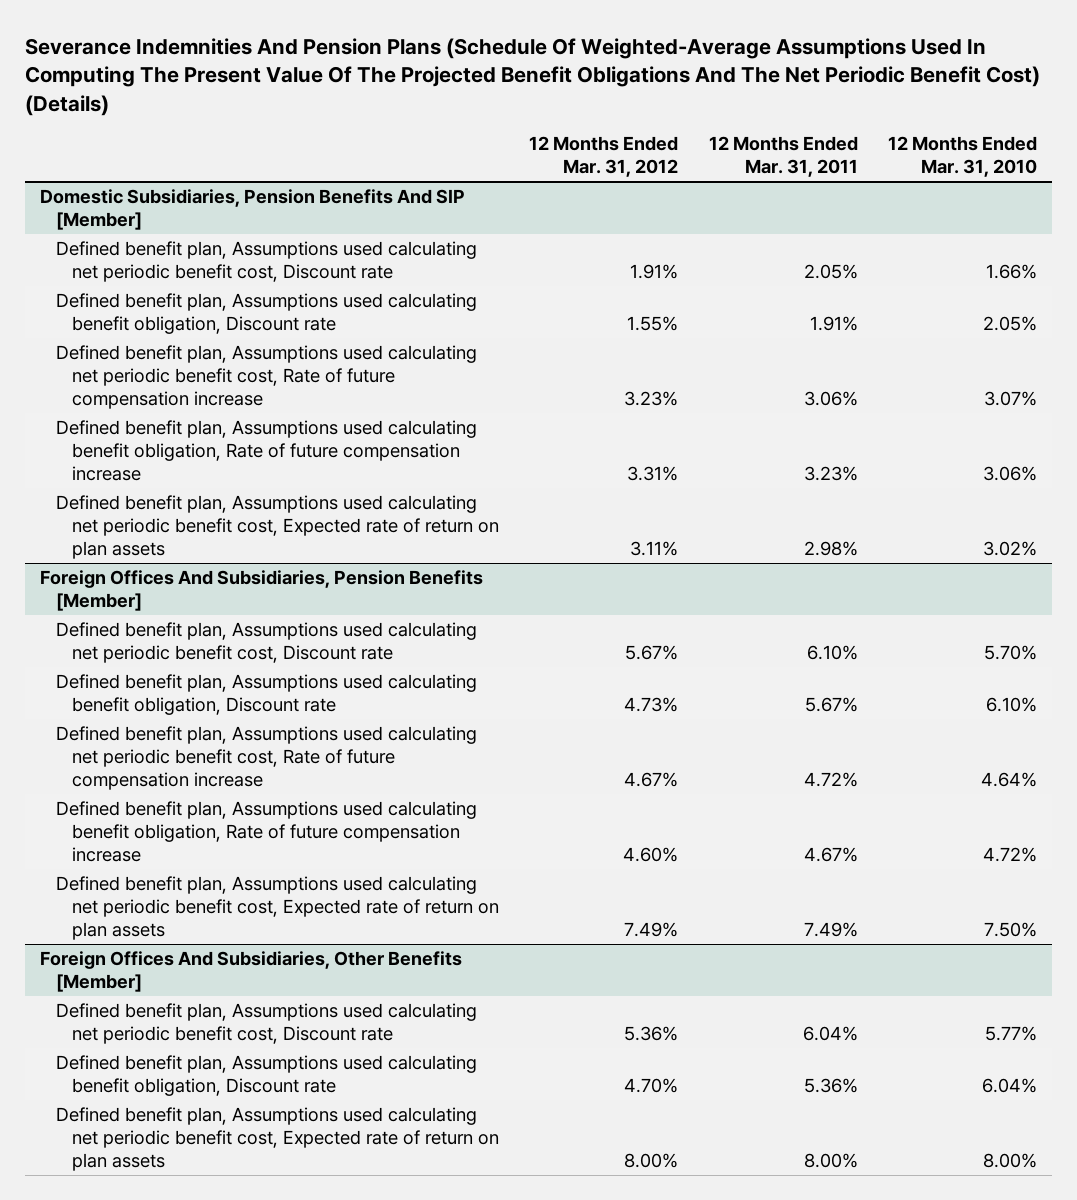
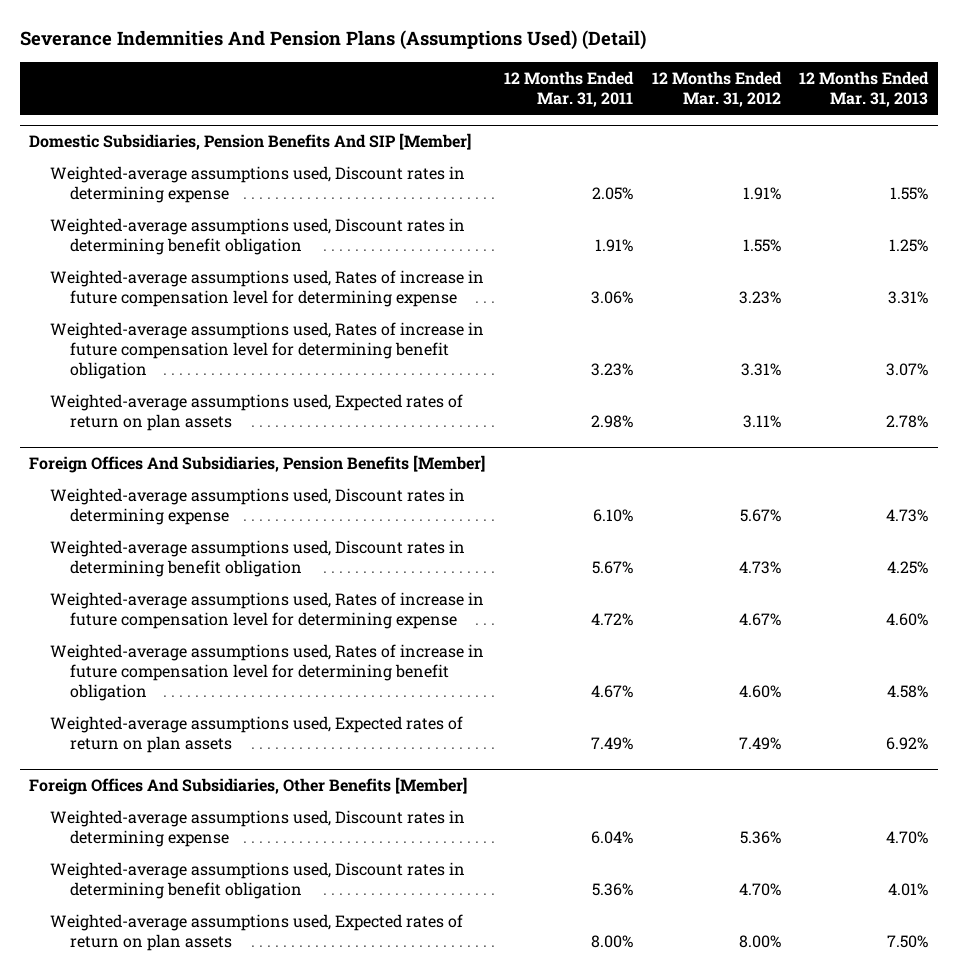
[24,37,1040,116] Severance Indemnities And Pension Plans (Schedule Of Weighted-Average Assumptions Used In Computing The Present Value Of The Projected Benefit Obligations And The Net Periodic Benefit Cost) (Details) -> [20,30,647,51] Severance Indemnities And Pension Plans (Assumptions Used) (Detail)
[887,136,1037,178] 12 Months Ended Mar. 31, 2010 -> none
none -> [799,70,930,107] 12 Months Ended Mar. 31, 2013
[56,241,478,283] Defined benefit plan, Assumptions used calculating net periodic benefit cost, Discount rate -> [49,166,465,204] Weighted-average assumptions used, Discount rates in determining expense
[56,293,478,335] Defined benefit plan, Assumptions used calculating benefit obligation, Discount rate -> [49,218,465,256] Weighted-average assumptions used, Discount rates in determining benefit obligation
[56,345,478,409] Defined benefit plan, Assumptions used calculating net periodic benefit cost, Rate of future compensation increase -> [49,270,484,308] Weighted-average assumptions used, Rates of increase in future compensation level for determining expense
[56,420,478,481] Defined benefit plan, Assumptions used calculating benefit obligation, Rate of future compensation increase -> [49,322,484,380] Weighted-average assumptions used, Rates of increase in future compensation level for determining benefit obligation
[56,495,499,559] Defined benefit plan, Assumptions used calculating net periodic benefit cost, Expected rate of return on plan assets -> [49,394,463,432] Weighted-average assumptions used, Expected rates of return on plan assets
[56,622,478,664] Defined benefit plan, Assumptions used calculating net periodic benefit cost, Discount rate -> [49,488,465,526] Weighted-average assumptions used, Discount rates in determining expense
[56,674,478,716] Defined benefit plan, Assumptions used calculating benefit obligation, Discount rate -> [49,540,465,578] Weighted-average assumptions used, Discount rates in determining benefit obligation
[56,726,478,790] Defined benefit plan, Assumptions used calculating net periodic benefit cost, Rate of future compensation increase -> [49,592,484,630] Weighted-average assumptions used, Rates of increase in future compensation level for determining expense
[56,801,478,862] Defined benefit plan, Assumptions used calculating benefit obligation, Rate of future compensation increase -> [49,644,484,702] Weighted-average assumptions used, Rates of increase in future compensation level for determining benefit obligation
[56,876,499,940] Defined benefit plan, Assumptions used calculating net periodic benefit cost, Expected rate of return on plan assets -> [49,716,463,754] Weighted-average assumptions used, Expected rates of return on plan assets
[56,1003,478,1045] Defined benefit plan, Assumptions used calculating net periodic benefit cost, Discount rate -> [49,810,465,848] Weighted-average assumptions used, Discount rates in determining expense
[56,1055,478,1097] Defined benefit plan, Assumptions used calculating benefit obligation, Discount rate -> [49,862,465,900] Weighted-average assumptions used, Discount rates in determining benefit obligation
[56,1107,499,1171] Defined benefit plan, Assumptions used calculating net periodic benefit cost, Expected rate of return on plan assets -> [49,914,463,952] Weighted-average assumptions used, Expected rates of return on plan assets

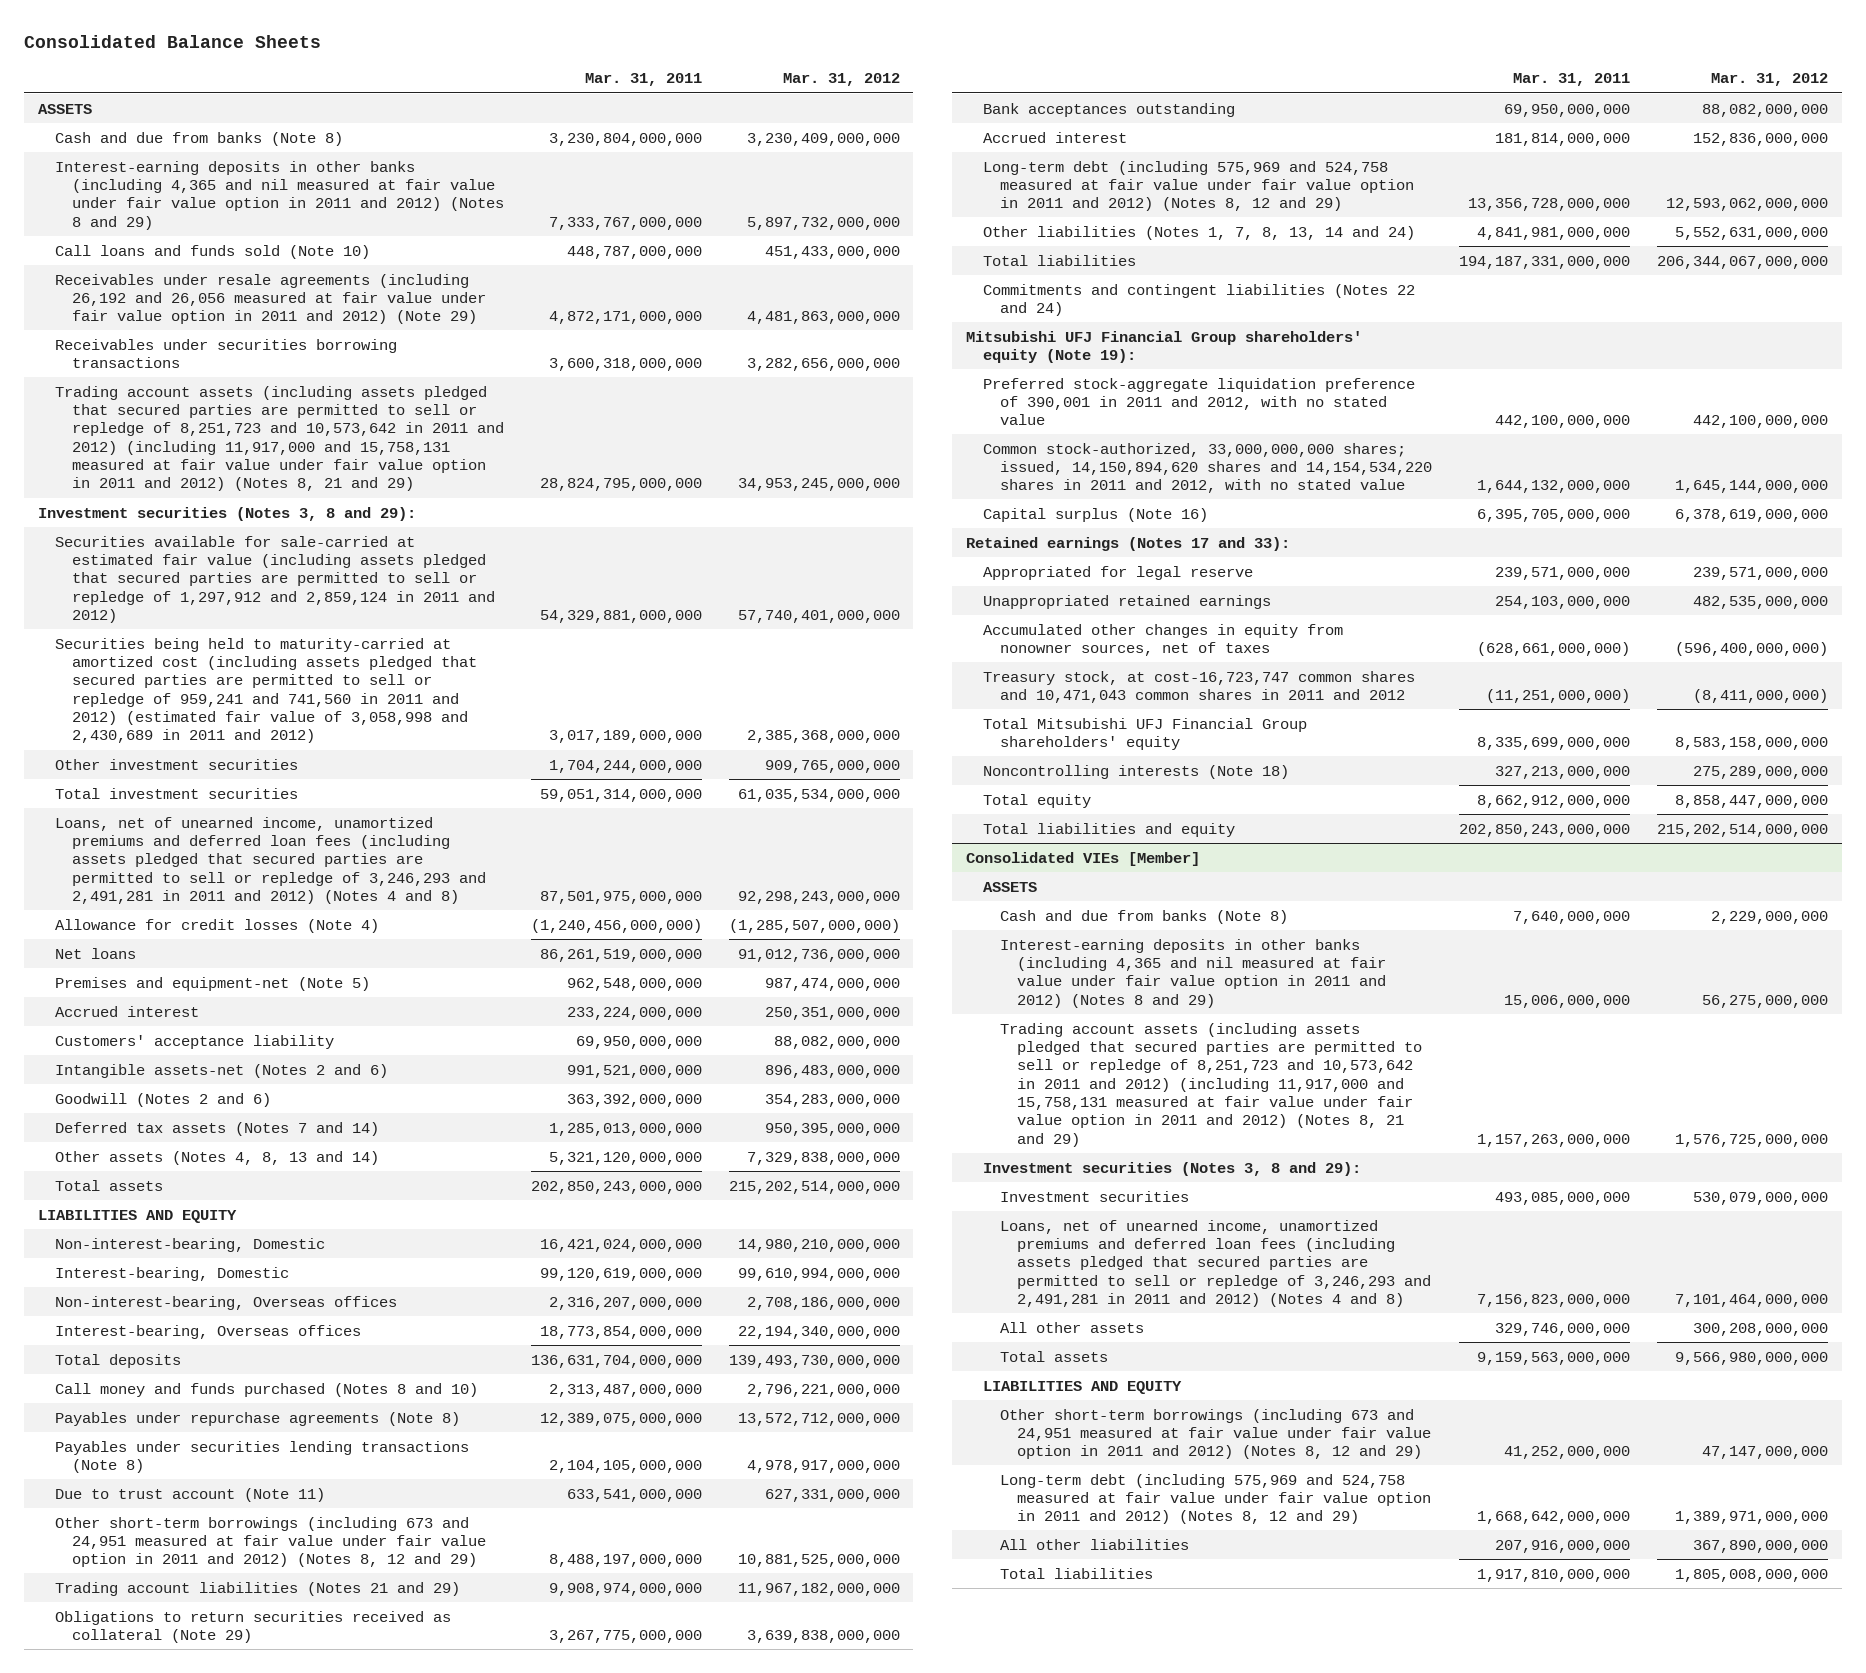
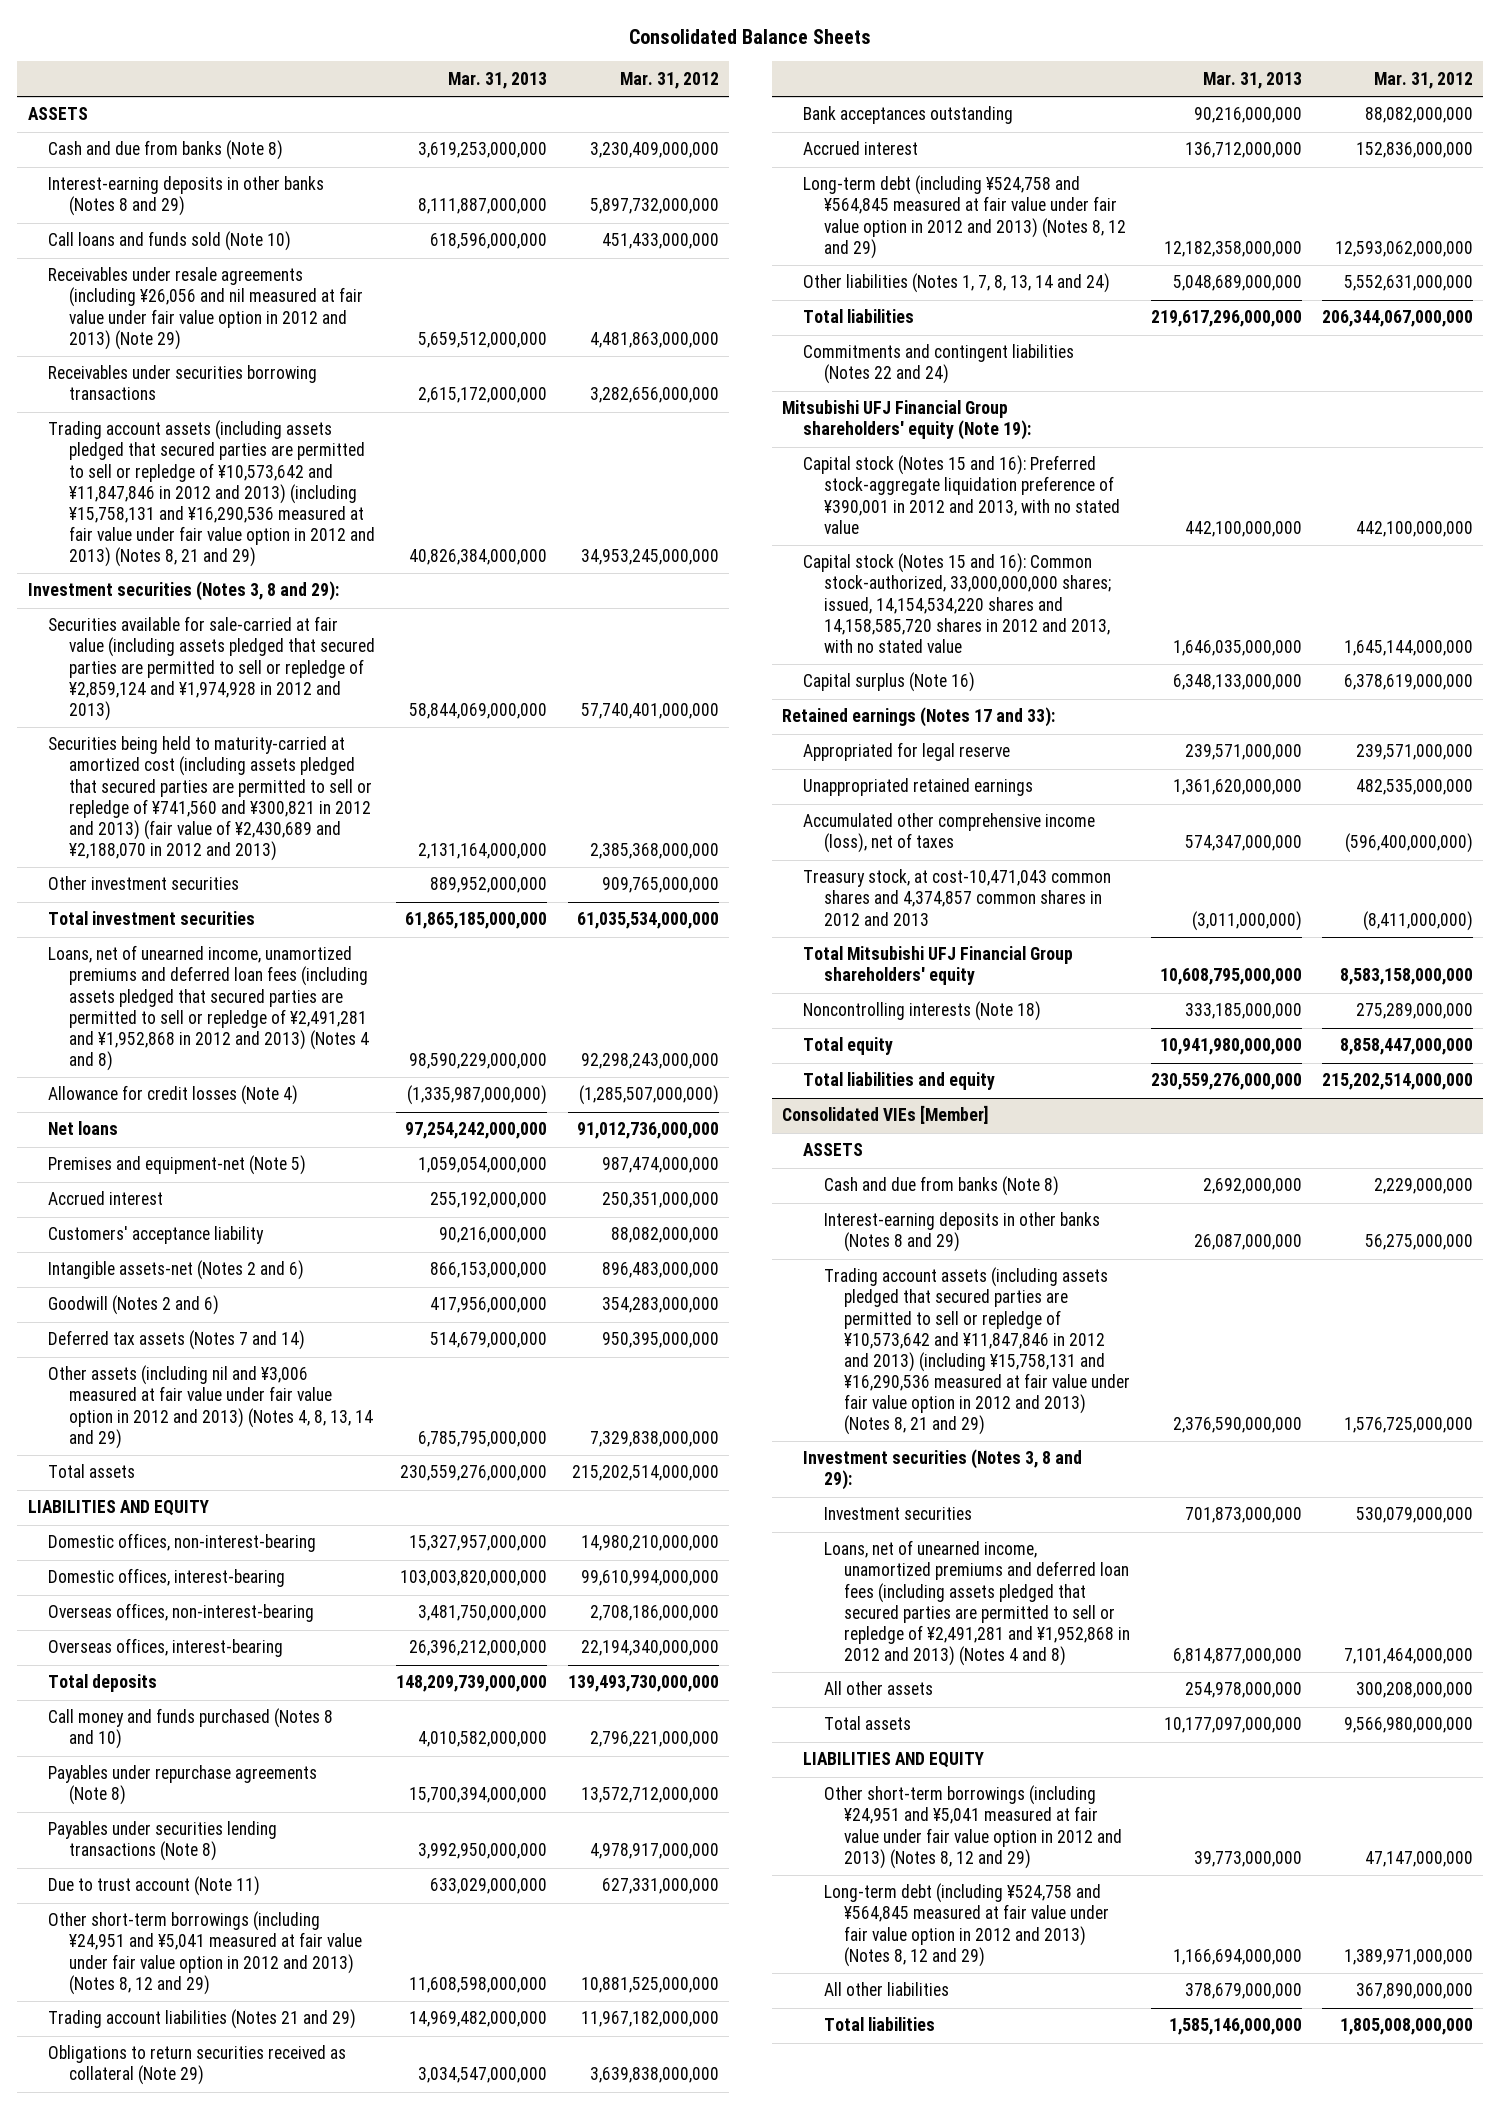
[584,73,702,87] Mar. 31, 2011 -> none
none -> [448,71,548,89] Mar. 31, 2013
[54,160,504,230] Interest-earning deposits in other banks (including 4,365 and nil measured at fair value under fair value option in 2011 and 2012) (Notes 8 and 29) -> [48,176,325,217] Interest-earning deposits in other banks (Notes 8 and 29)
[54,273,486,325] Receivables under resale agreements (including 26,192 and 26,056 measured at fair value under fair value option in 2011 and 2012) (Note 29) -> [48,267,364,350] Receivables under resale agreements (including ¥26,056 and nil measured at fair value under fair value option in 2012 and 2013) (Note 29)
[54,385,504,492] Trading account assets (including assets pledged that secured parties are permitted to sell or repledge of 8,251,723 and 10,573,642 in 2011 and 2012) (including 11,917,000 and 15,758,131 measured at fair value under fair value option in 2011 and 2012) (Notes 8, 21 and 29) -> [48,420,376,567] Trading account assets (including assets pledged that secured parties are permitted to sell or repledge of ¥10,573,642 and ¥11,847,846 in 2012 and 2013) (including ¥15,758,131 and ¥16,290,536 measured at fair value under fair value option in 2012 and 2013) (Notes 8, 21 and 29)
[54,535,495,624] Securities available for sale-carried at estimated fair value (including assets pledged that secured parties are permitted to sell or repledge of 1,297,912 and 2,859,124 in 2011 and 2012) -> [48,616,376,721] Securities available for sale-carried at fair value (including assets pledged that secured parties are permitted to sell or repledge of ¥2,859,124 and ¥1,974,928 in 2012 and 2013)
[54,637,477,744] Securities being held to maturity-carried at amortized cost (including assets pledged that secured parties are permitted to sell or repledge of 959,241 and 741,560 in 2011 and 2012) (estimated fair value of 3,058,998 and 2,430,689 in 2011 and 2012) -> [48,736,373,861] Securities being held to maturity-carried at amortized cost (including assets pledged that secured parties are permitted to sell or repledge of ¥741,560 and ¥300,821 in 2012 and 2013) (fair value of ¥2,430,689 and ¥2,188,070 in 2012 and 2013)
[54,816,486,905] Loans, net of unearned income, unamortized premiums and deferred loan fees (including assets pledged that secured parties are permitted to sell or repledge of 3,246,293 and 2,491,281 in 2011 and 2012) (Notes 4 and 8) -> [48,945,370,1071] Loans, net of unearned income, unamortized premiums and deferred loan fees (including assets pledged that secured parties are permitted to sell or repledge of ¥2,491,281 and ¥1,952,868 in 2012 and 2013) (Notes 4 and 8)
[54,1150,379,1165] Other assets (Notes 4, 8, 13 and 14) -> [48,1365,374,1449] Other assets (including nil and ¥3,006 measured at fair value under fair value option in 2012 and 2013) (Notes 4, 8, 13, 14 and 29)
[54,1237,325,1252] Non-interest-bearing, Domestic -> [48,1533,317,1553] Domestic offices, non-interest-bearing
[54,1266,289,1281] Interest-bearing, Domestic -> [48,1568,286,1588] Domestic offices, interest-bearing
[54,1295,397,1310] Non-interest-bearing, Overseas offices -> [48,1603,315,1623] Overseas offices, non-interest-bearing
[54,1324,361,1339] Interest-bearing, Overseas offices -> [48,1638,284,1658] Overseas offices, interest-bearing
[54,1516,486,1568] Other short-term borrowings (including 673 and 24,951 measured at fair value under fair value option in 2011 and 2012) (Notes 8, 12 and 29) -> [48,1911,363,1995] Other short-term borrowings (including ¥24,951 and ¥5,041 measured at fair value under fair value option in 2012 and 2013) (Notes 8, 12 and 29)
[983,160,1415,212] Long-term debt (including 575,969 and 524,758 measured at fair value under fair value option in 2011 and 2012) (Notes 8, 12 and 29) -> [802,175,1126,259] Long-term debt (including ¥524,758 and ¥564,845 measured at fair value under fair value option in 2012 and 2013) (Notes 8, 12 and 29)
[983,377,1416,426] Preferred stock-aggregate liquidation preference of 390,001 in 2011 and 2012, with no stated value -> [802,455,1120,534] Capital stock (Notes 15 and 16): Preferred stock-aggregate liquidation preference of ¥390,001 in 2012 and 2013, with no stated value
[983,442,1433,494] Common stock-authorized, 33,000,000,000 shares; issued, 14,150,894,620 shares and 14,154,534,220 shares in 2011 and 2012, with no stated value -> [802,553,1111,653] Capital stock (Notes 15 and 16): Common stock-authorized, 33,000,000,000 shares; issued, 14,154,534,220 shares and 14,158,585,720 shares in 2012 and 2013, with no stated value
[983,623,1344,656] Accumulated other changes in equity from nonowner sources, net of taxes -> [802,813,1095,854] Accumulated other comprehensive income (loss), net of taxes
[983,670,1416,703] Treasury stock, at cost-16,723,747 common shares and 10,471,043 common shares in 2011 and 2012 -> [802,869,1111,926] Treasury stock, at cost-10,471,043 common shares and 4,374,857 common shares in 2012 and 2013
[1000,938,1387,1008] Interest-earning deposits in other banks (including 4,365 and nil measured at fair value under fair value option in 2011 and 2012) (Notes 8 and 29) -> [823,1212,1100,1253] Interest-earning deposits in other banks (Notes 8 and 29)
[1000,1022,1423,1147] Trading account assets (including assets pledged that secured parties are permitted to sell or repledge of 8,251,723 and 10,573,642 in 2011 and 2012) (including 11,917,000 and 15,758,131 measured at fair value under fair value option in 2011 and 2012) (Notes 8, 21 and 29) -> [823,1267,1131,1435] Trading account assets (including assets pledged that secured parties are permitted to sell or repledge of ¥10,573,642 and ¥11,847,846 in 2012 and 2013) (including ¥15,758,131 and ¥16,290,536 measured at fair value under fair value option in 2012 and 2013) (Notes 8, 21 and 29)
[1000,1219,1432,1308] Loans, net of unearned income, unamortized premiums and deferred loan fees (including assets pledged that secured parties are permitted to sell or repledge of 3,246,293 and 2,491,281 in 2011 and 2012) (Notes 4 and 8) -> [823,1540,1131,1666] Loans, net of unearned income, unamortized premiums and deferred loan fees (including assets pledged that secured parties are permitted to sell or repledge of ¥2,491,281 and ¥1,952,868 in 2012 and 2013) (Notes 4 and 8)
[1000,1408,1432,1460] Other short-term borrowings (including 673 and 24,951 measured at fair value under fair value option in 2011 and 2012) (Notes 8, 12 and 29) -> [823,1785,1123,1869] Other short-term borrowings (including ¥24,951 and ¥5,041 measured at fair value under fair value option in 2012 and 2013) (Notes 8, 12 and 29)
[1000,1473,1432,1525] Long-term debt (including 575,969 and 524,758 measured at fair value under fair value option in 2011 and 2012) (Notes 8, 12 and 29) -> [823,1883,1110,1967] Long-term debt (including ¥524,758 and ¥564,845 measured at fair value under fair value option in 2012 and 2013) (Notes 8, 12 and 29)

